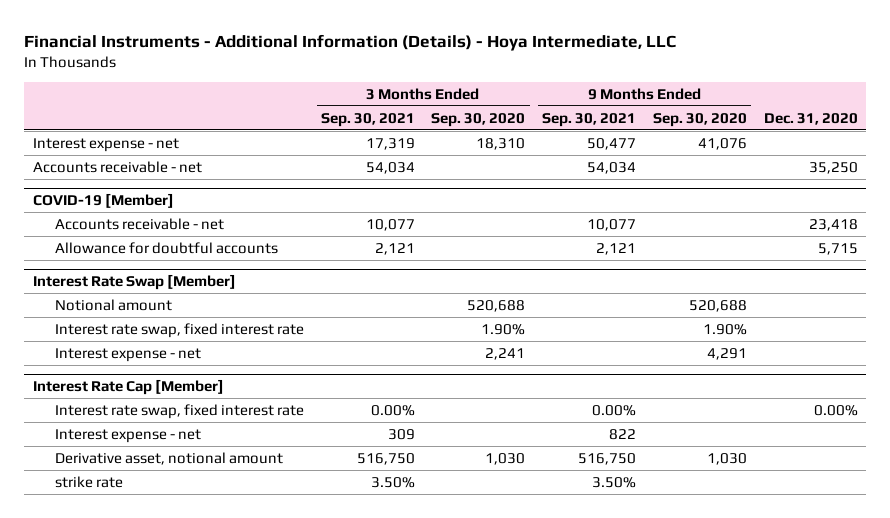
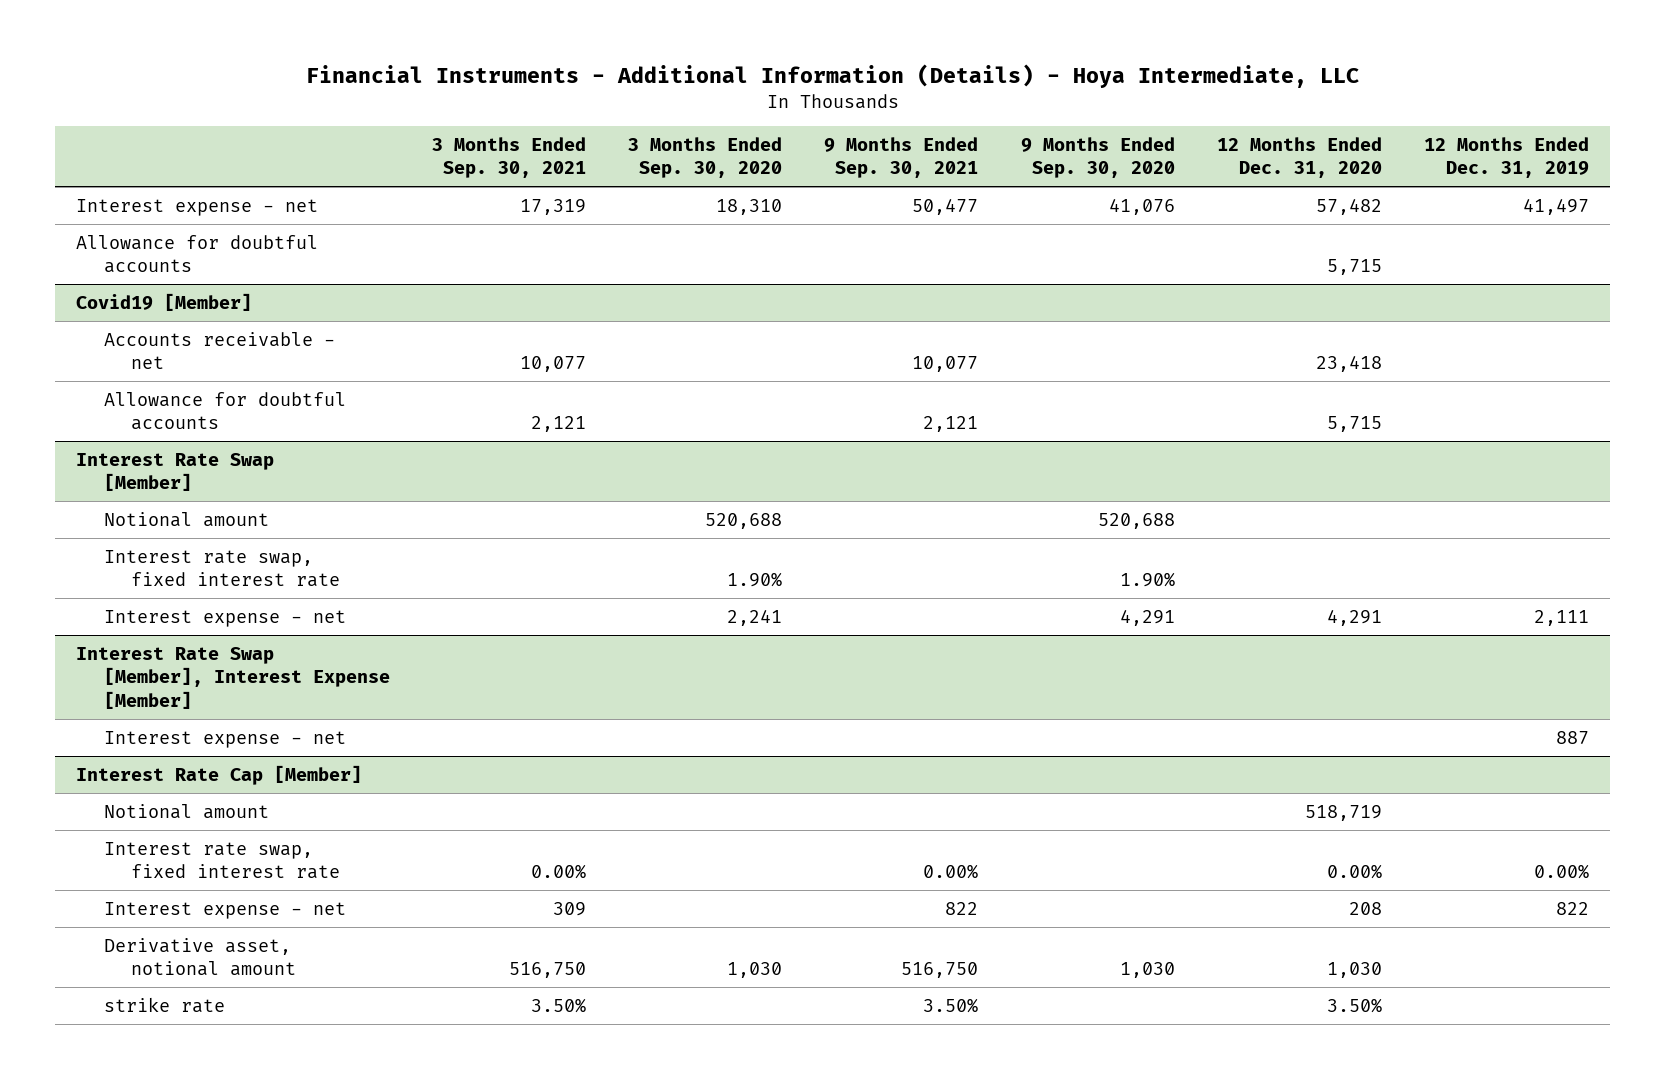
[763,112,858,125] Dec. 31, 2020 -> none
none -> [1217,136,1383,179] 12 Months Ended Dec. 31, 2020
none -> [1424,136,1590,179] 12 Months Ended Dec. 31, 2019
[32,160,202,173] Accounts receivable - net -> none
none -> [76,234,319,274] Allowance for doubtful accounts
[32,192,174,208] COVID-19 [Member] -> [76,292,253,311] Covid19 [Member]
none -> [76,646,390,709] Interest Rate Swap [Member], Interest Expense [Member]
none -> [103,730,346,748] Interest expense - net
none -> [103,803,269,819] Notional amount

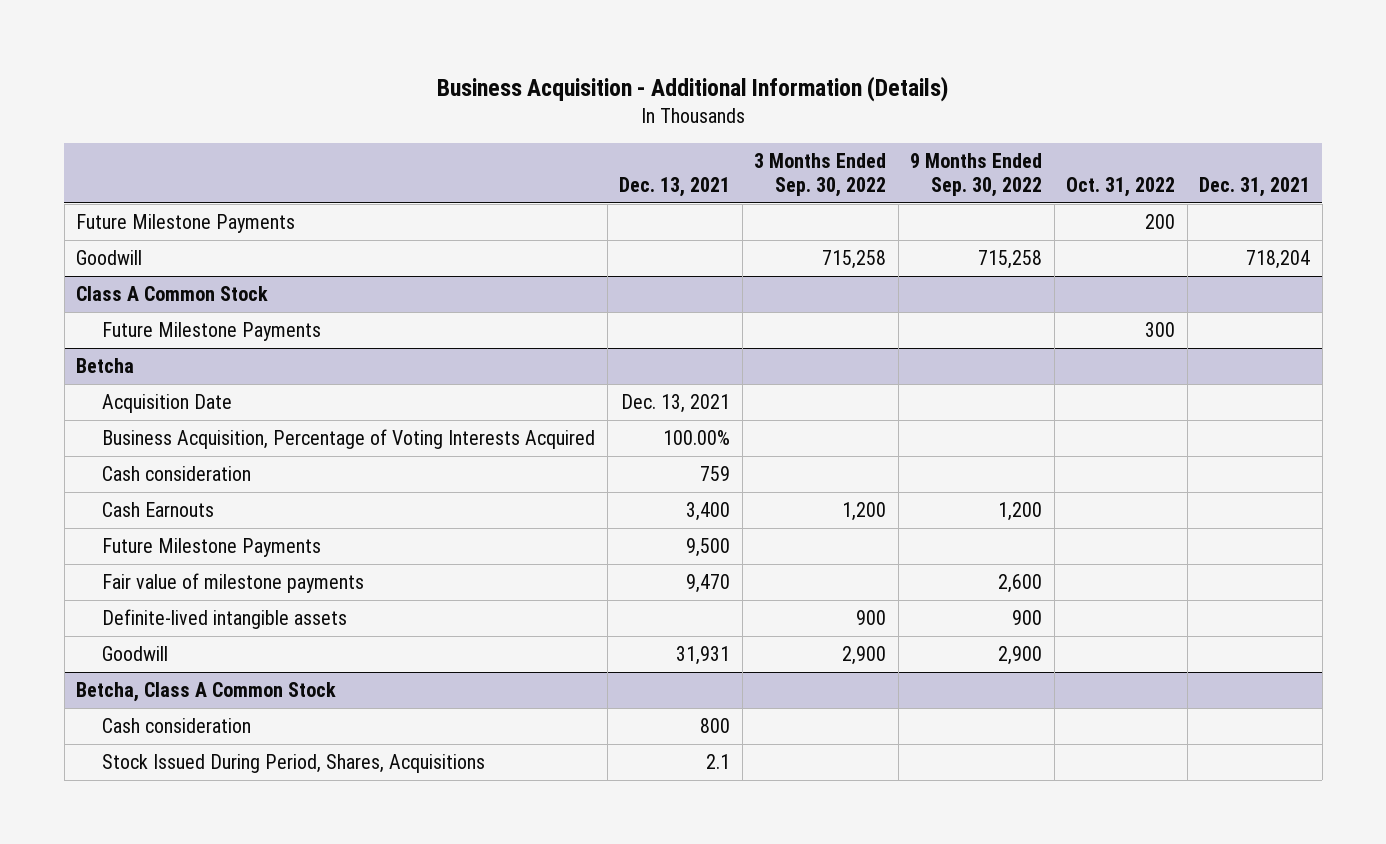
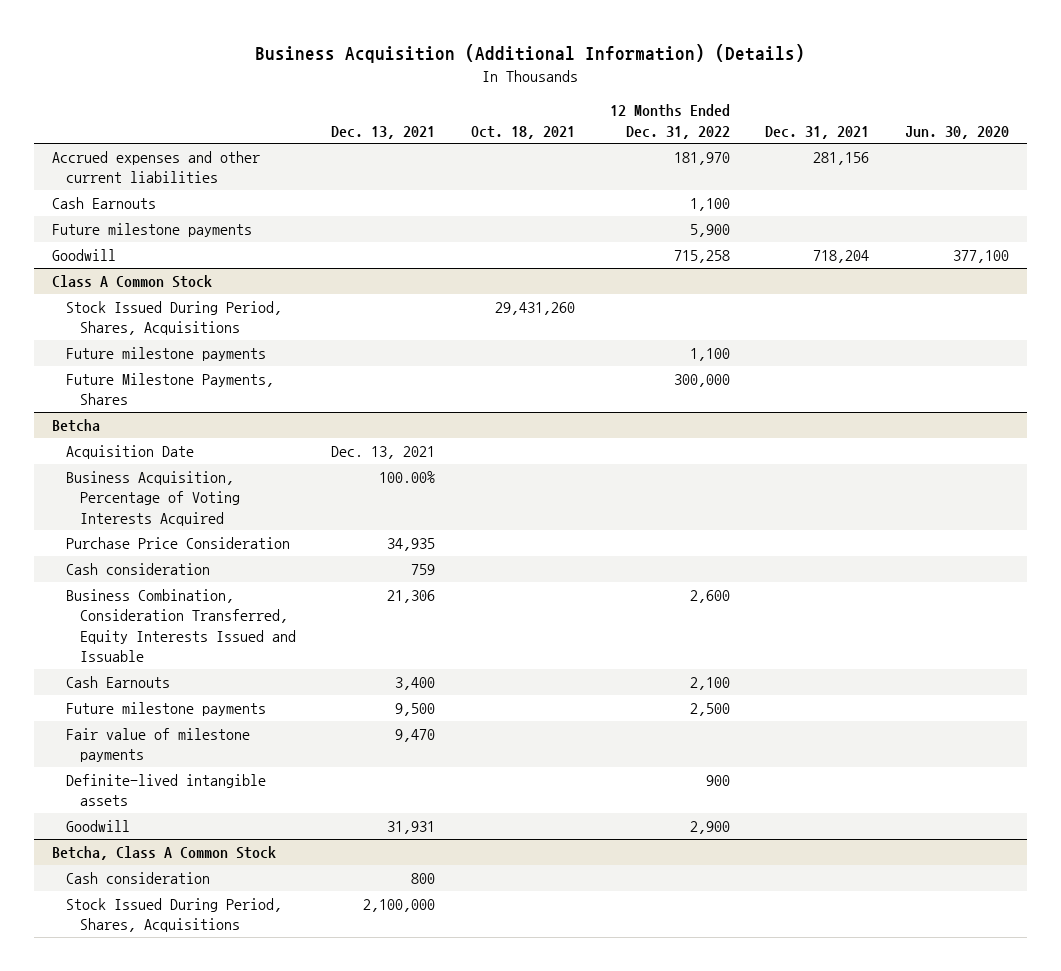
[437,75,949,102] Business Acquisition - Additional Information (Details) -> [255,44,806,64] Business Acquisition (Additional Information) (Details)
[754,153,887,198] 3 Months Ended Sep. 30, 2022 -> none
[910,153,1043,198] 9 Months Ended Sep. 30, 2022 -> none
[1066,177,1176,198] Oct. 31, 2022 -> none
none -> [470,125,575,139] Oct. 18, 2021
none -> [610,104,731,139] 12 Months Ended Dec. 31, 2022
none -> [904,125,1009,139] Jun. 30, 2020
none -> [51,150,260,184] Accrued expenses and other current liabilities
none -> [51,196,156,209] Cash Earnouts
[76,214,296,234] Future Milestone Payments -> [51,222,252,237] Future milestone payments
none -> [65,300,282,336] Stock Issued During Period, Shares, Acquisitions
[102,322,322,342] Future Milestone Payments -> [65,346,266,361] Future milestone payments
none -> [65,372,274,406] Future Milestone Payments, Shares
none -> [65,536,290,549] Purchase Price Consideration
none -> [65,588,296,663] Business Combination, Consideration Transferred, Equity Interests Issued and Issuable
[102,538,322,558] Future Milestone Payments -> [65,701,266,716] Future milestone payments
[706,754,731,770] 2.1 -> [363,898,436,912] 2,100,000

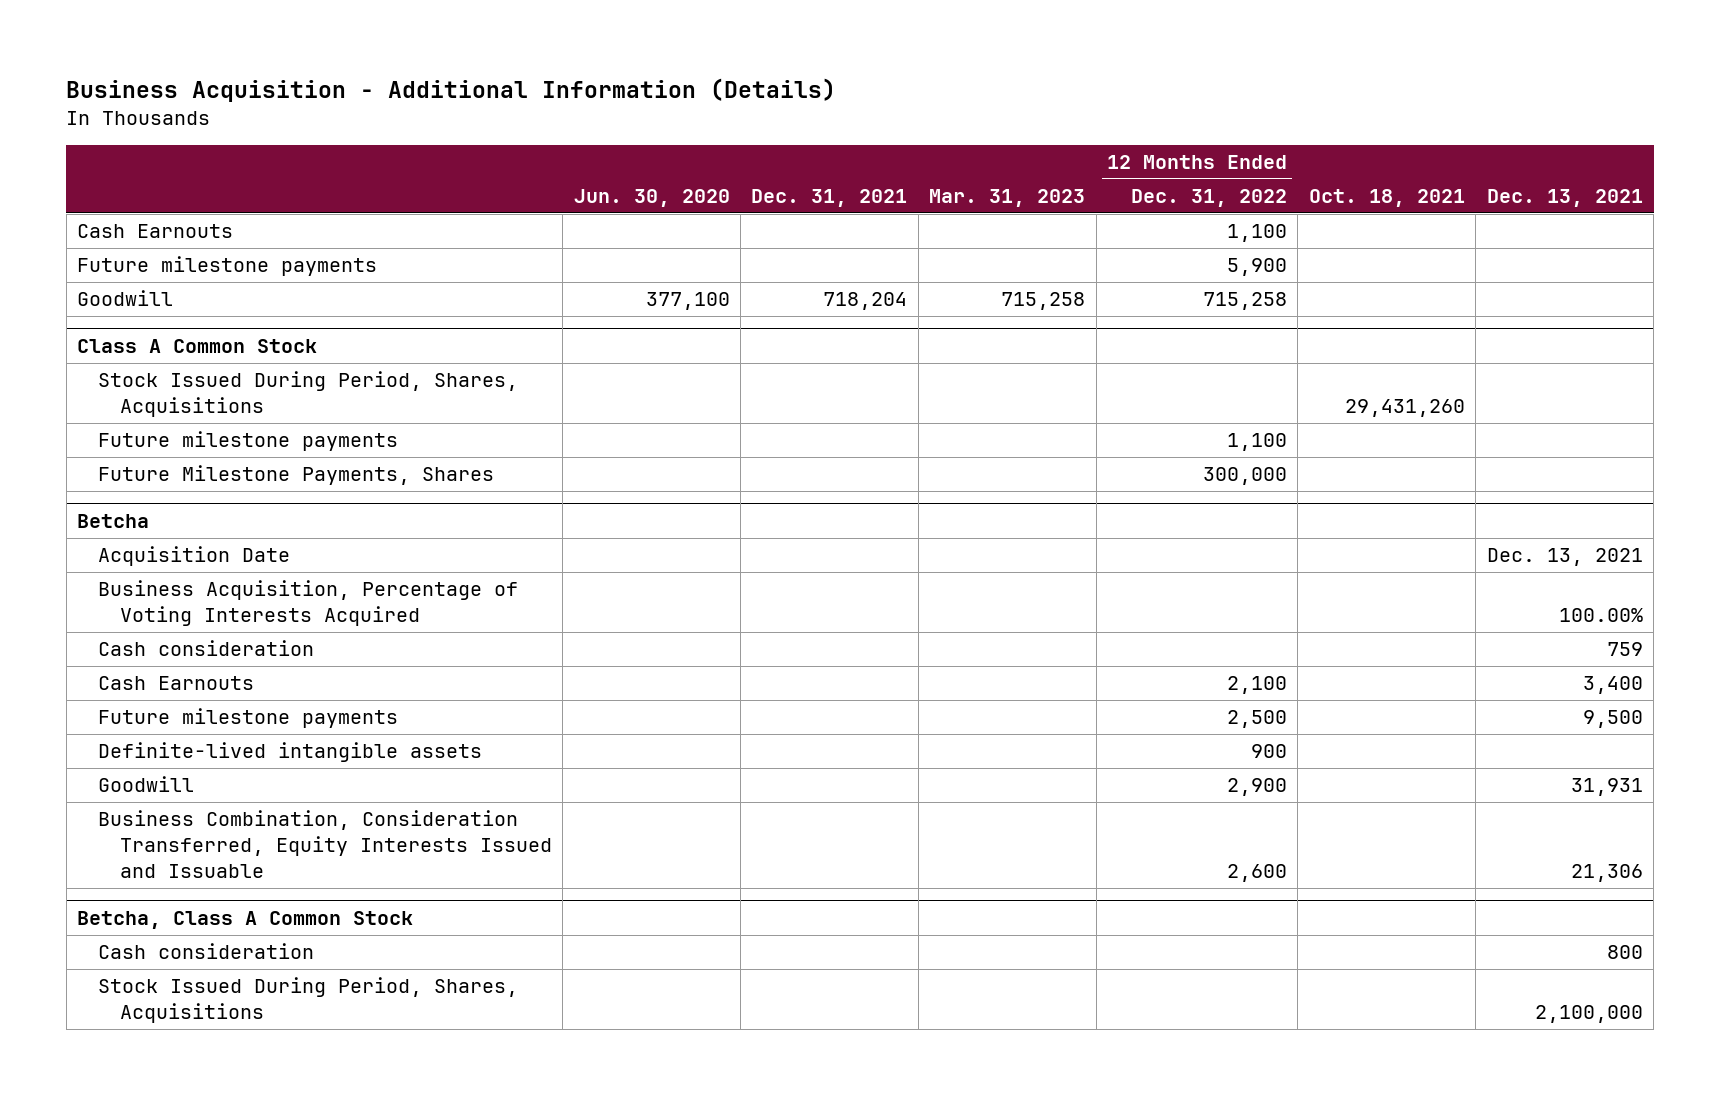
[255,44,806,64] Business Acquisition (Additional Information) (Details) -> [66,77,837,102] Business Acquisition - Additional Information (Details)
none -> [929,188,1086,207] Mar. 31, 2023
[51,150,260,184] Accrued expenses and other current liabilities -> none
[65,536,290,549] Purchase Price Consideration -> none
[65,727,250,763] Fair value of milestone payments -> none
[65,588,296,663] Business Combination, Consideration Transferred, Equity Interests Issued and Issuable -> [98,810,552,879] Business Combination, Consideration Transferred, Equity Interests Issued and Issuable

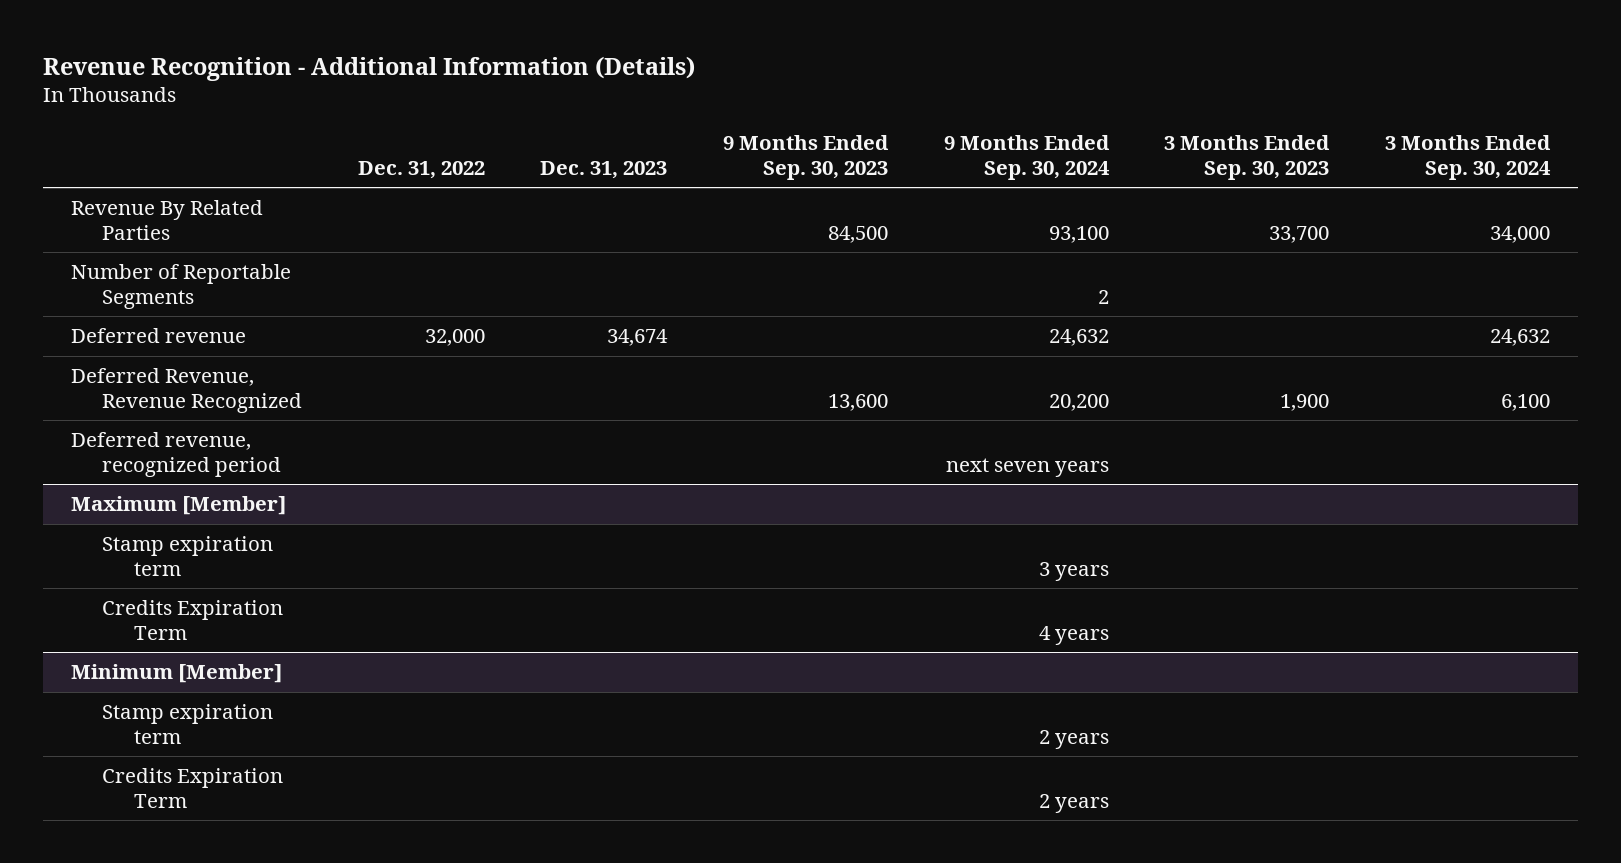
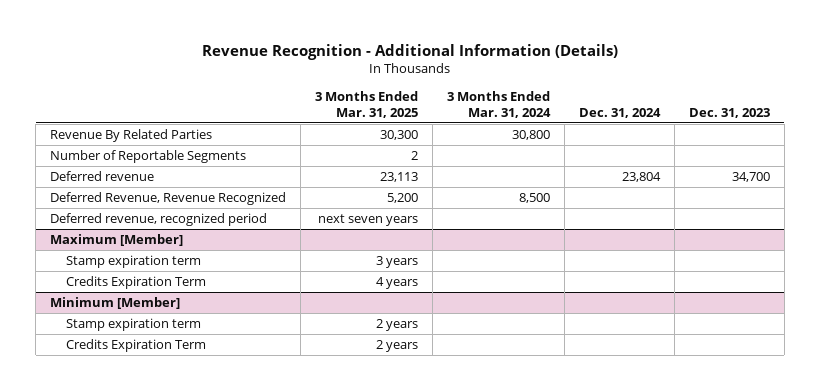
[357,160,485,179] Dec. 31, 2022 -> none
[723,134,890,180] 9 Months Ended Sep. 30, 2023 -> none
[943,134,1110,180] 9 Months Ended Sep. 30, 2024 -> none
[1164,134,1331,180] 3 Months Ended Sep. 30, 2023 -> none
[1384,134,1551,180] 3 Months Ended Sep. 30, 2024 -> none
none -> [315,91,419,119] 3 Months Ended Mar. 31, 2025
none -> [446,91,551,119] 3 Months Ended Mar. 31, 2024
none -> [578,108,661,119] Dec. 31, 2024
[607,329,669,347] 34,674 -> [731,171,770,182] 34,700

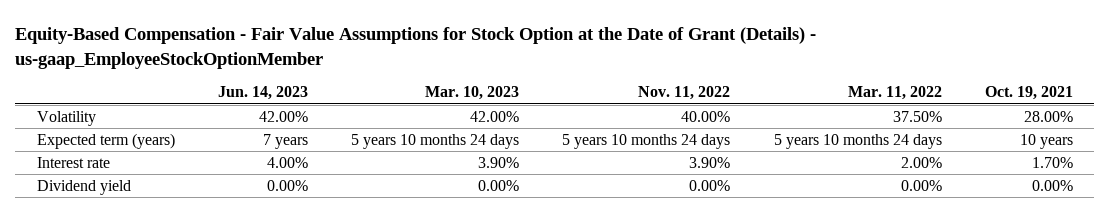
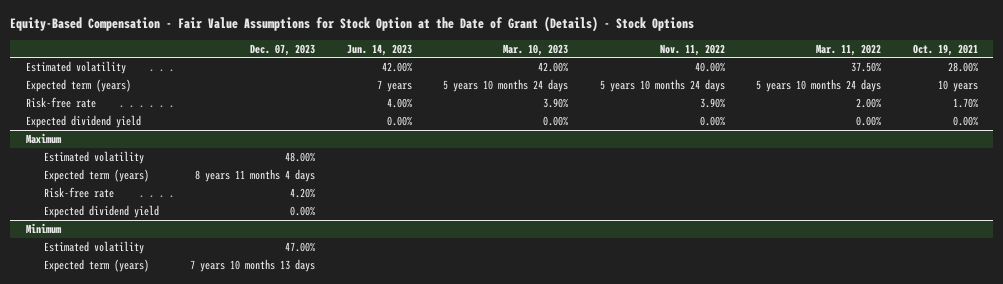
[15,27,817,69] Equity-Based Compensation - Fair Value Assumptions for Stock Option at the Date of Grant (Details) - us-gaap_EmployeeStockOptionMember -> [9,16,694,33] Equity-Based Compensation - Fair Value Assumptions for Stock Option at the Date of Grant (Details) - Stock Options
none -> [250,43,316,56] Dec. 07, 2023
[36,110,96,126] Volatility -> [25,60,126,74] Estimated volatility
[36,156,110,168] Interest rate -> [25,96,96,108] Risk-free rate
[36,179,131,195] Dividend yield -> [25,114,141,128] Expected dividend yield
none -> [25,132,62,144] Maximum
none -> [43,150,144,164] Estimated volatility
none -> [43,168,149,182] Expected term (years)
none -> [43,186,114,198] Risk-free rate
none -> [43,204,159,218] Expected dividend yield
none -> [25,222,62,234] Minimum
none -> [43,240,144,254] Estimated volatility
none -> [43,258,149,272] Expected term (years)

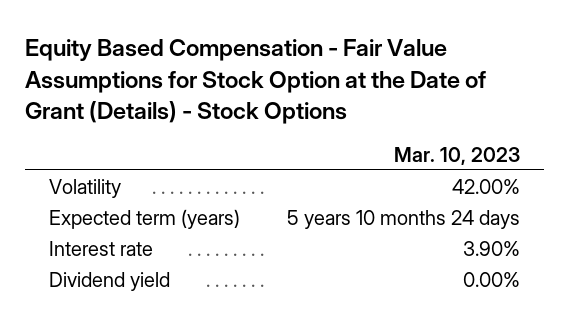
[9,16,694,33] Equity-Based Compensation - Fair Value Assumptions for Stock Option at the Date of Grant (Details) - Stock Options -> [24,39,486,125] Equity Based Compensation - Fair Value Assumptions for Stock Option at the Date of Grant (Details) - Stock Options
[250,43,316,56] Dec. 07, 2023 -> none
[346,43,412,56] Jun. 14, 2023 -> none
[659,43,725,56] Nov. 11, 2022 -> none
[816,43,882,56] Mar. 11, 2022 -> none
[912,43,978,56] Oct. 19, 2021 -> none
[25,60,126,74] Estimated volatility -> [48,178,121,198] Volatility
[25,132,62,144] Maximum -> none
[43,150,144,164] Estimated volatility -> none
[43,168,149,182] Expected term (years) -> none
[43,186,114,198] Risk-free rate -> none
[43,204,159,218] Expected dividend yield -> none
[25,222,62,234] Minimum -> none
[43,240,144,254] Estimated volatility -> none
[43,258,149,272] Expected term (years) -> none
[25,96,96,108] Risk-free rate -> [48,240,153,256] Interest rate
[25,114,141,128] Expected dividend yield -> [48,271,170,291] Dividend yield

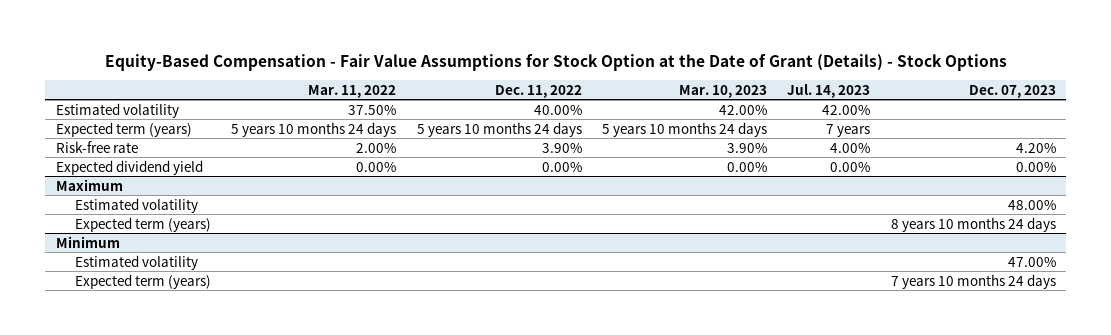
[24,39,486,125] Equity Based Compensation - Fair Value Assumptions for Stock Option at the Date of Grant (Details) - Stock Options -> [104,53,1007,71] Equity-Based Compensation - Fair Value Assumptions for Stock Option at the Date of Grant (Details) - Stock Options
none -> [308,84,397,98] Mar. 11, 2022
none -> [494,84,582,98] Dec. 11, 2022
none -> [787,83,871,98] Jul. 14, 2023
none -> [968,84,1056,98] Dec. 07, 2023
[48,178,121,198] Volatility -> [55,102,179,118] Estimated volatility
[48,240,153,256] Interest rate -> [55,140,138,153] Risk-free rate
[48,271,170,291] Dividend yield -> [55,159,203,175] Expected dividend yield
none -> [55,178,123,191] Maximum
none -> [74,197,198,213] Estimated volatility
none -> [74,216,211,232] Expected term (years)
none -> [55,235,120,248] Minimum
none -> [74,254,198,270] Estimated volatility
none -> [74,273,211,289] Expected term (years)

